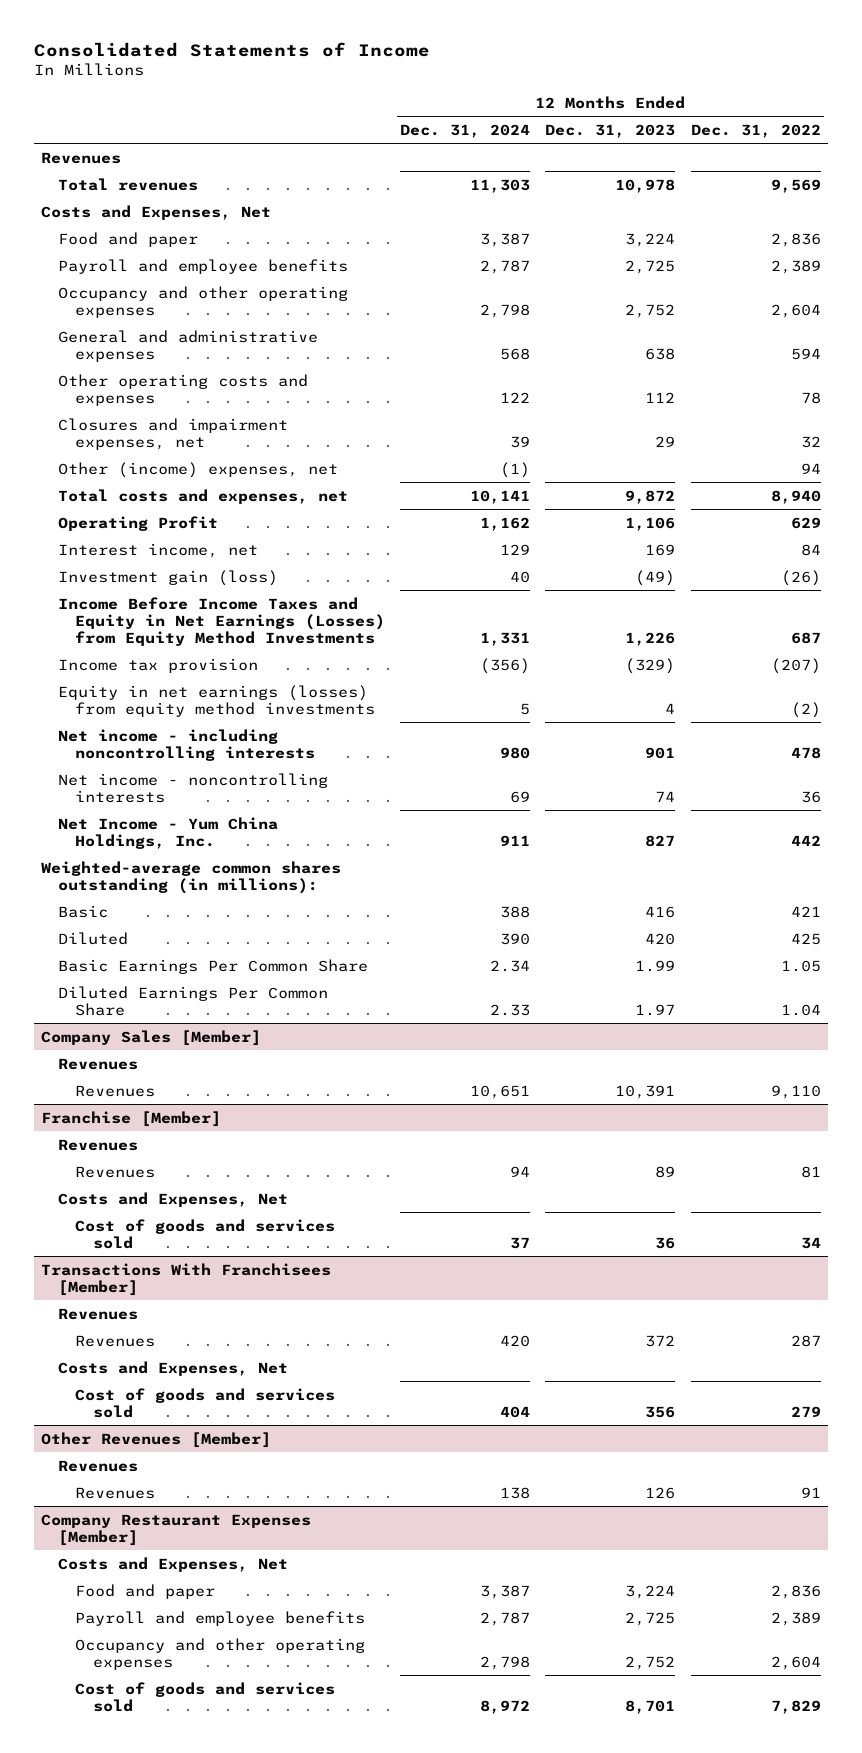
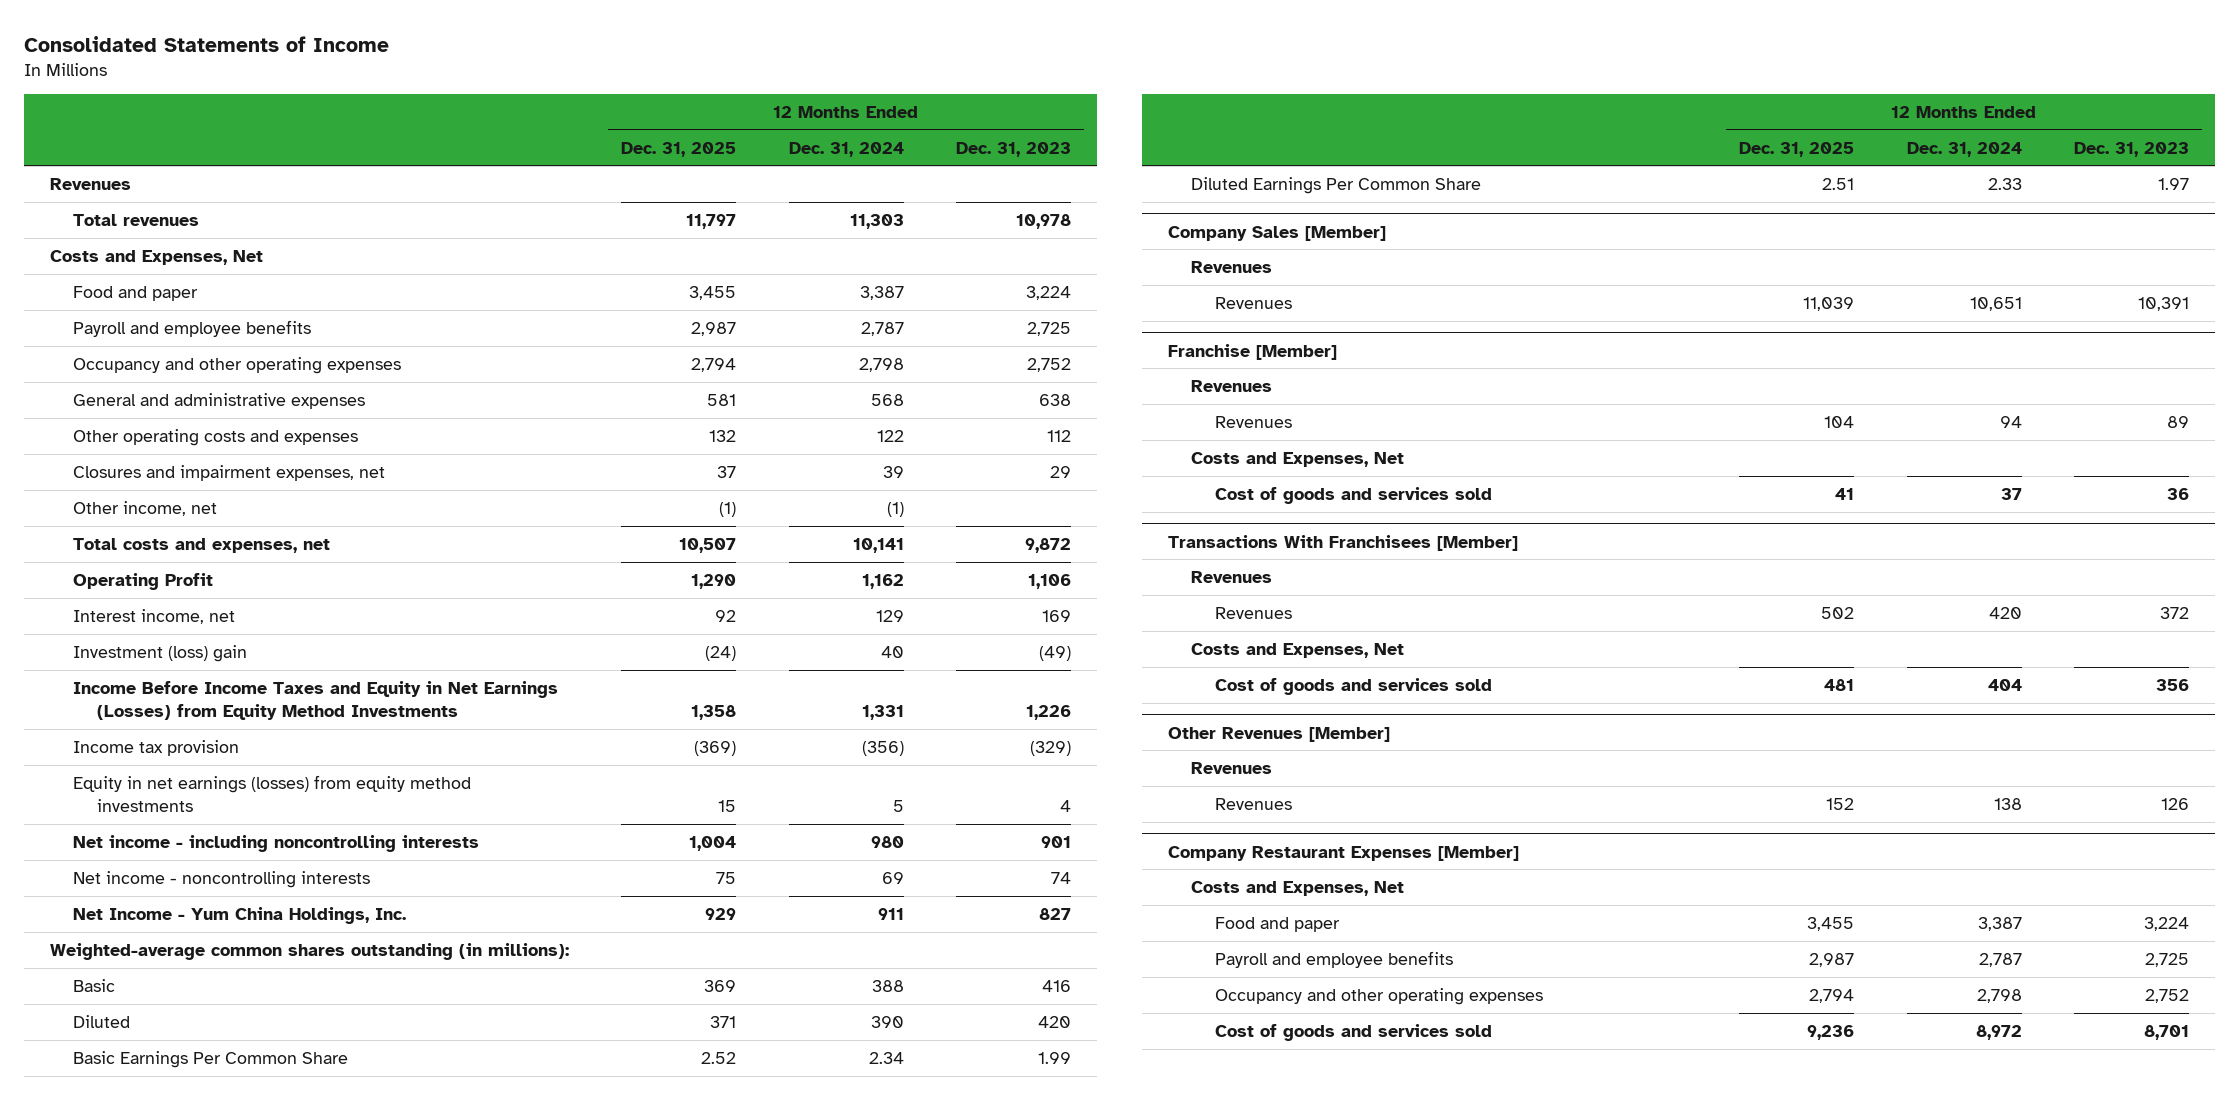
[690,123,821,138] Dec. 31, 2022 -> none
none -> [621,141,737,157] Dec. 31, 2025
[58,461,339,478] Other (income) expenses, net -> [73,500,218,516] Other income, net
[58,569,279,586] Investment gain (loss) -> [73,644,248,662] Investment (loss) gain

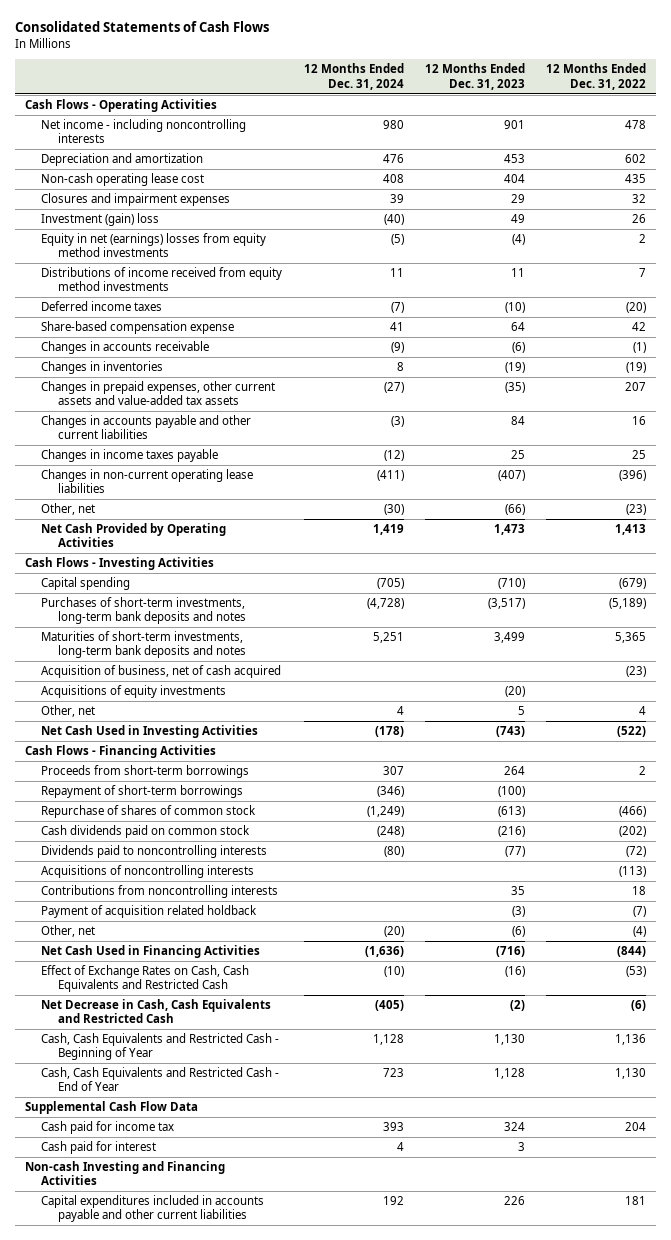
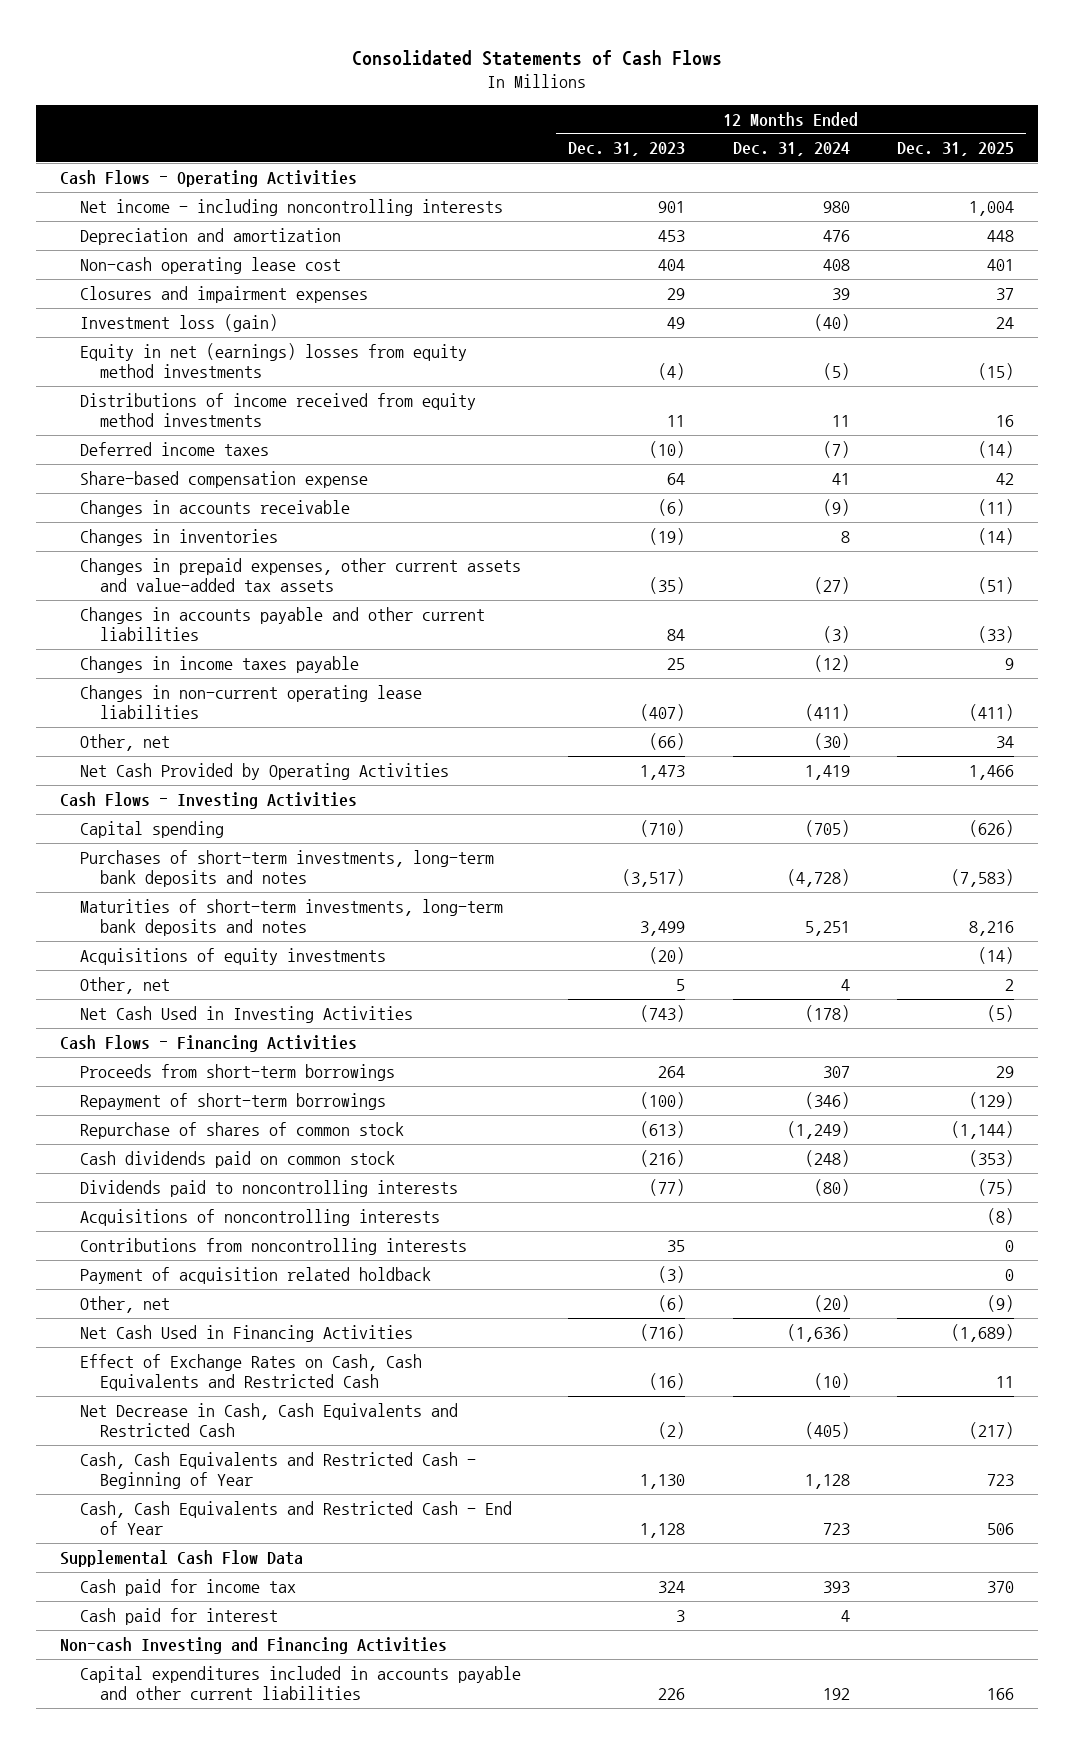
[545,63,646,90] 12 Months Ended Dec. 31, 2022 -> none
none -> [896,142,1014,157] Dec. 31, 2025
[41,212,160,226] Investment (gain) loss -> [79,313,278,332] Investment loss (gain)
[41,664,282,678] Acquisition of business, net of cash acquired -> none

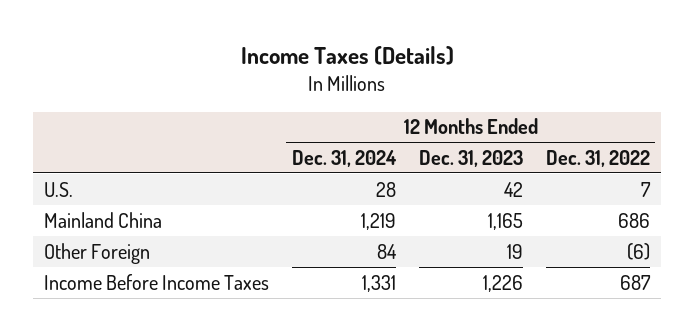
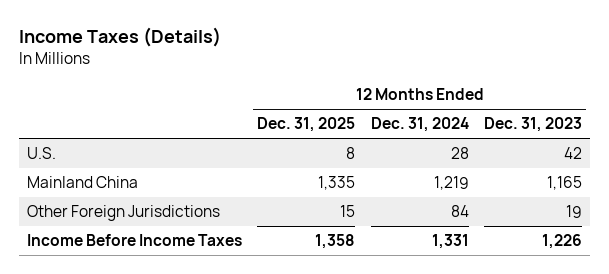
[545,149,650,167] Dec. 31, 2022 -> none
none -> [257,117,356,133] Dec. 31, 2025
[44,242,151,264] Other Foreign -> [26,205,220,222] Other Foreign Jurisdictions

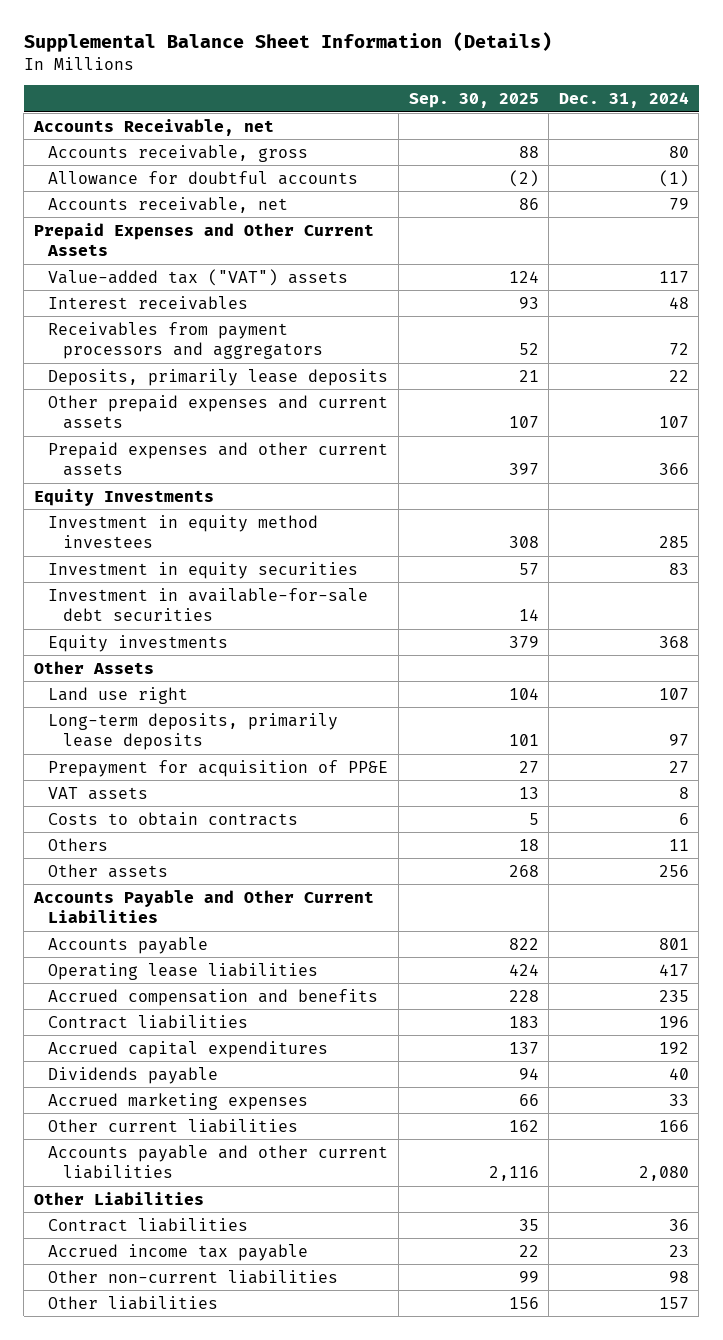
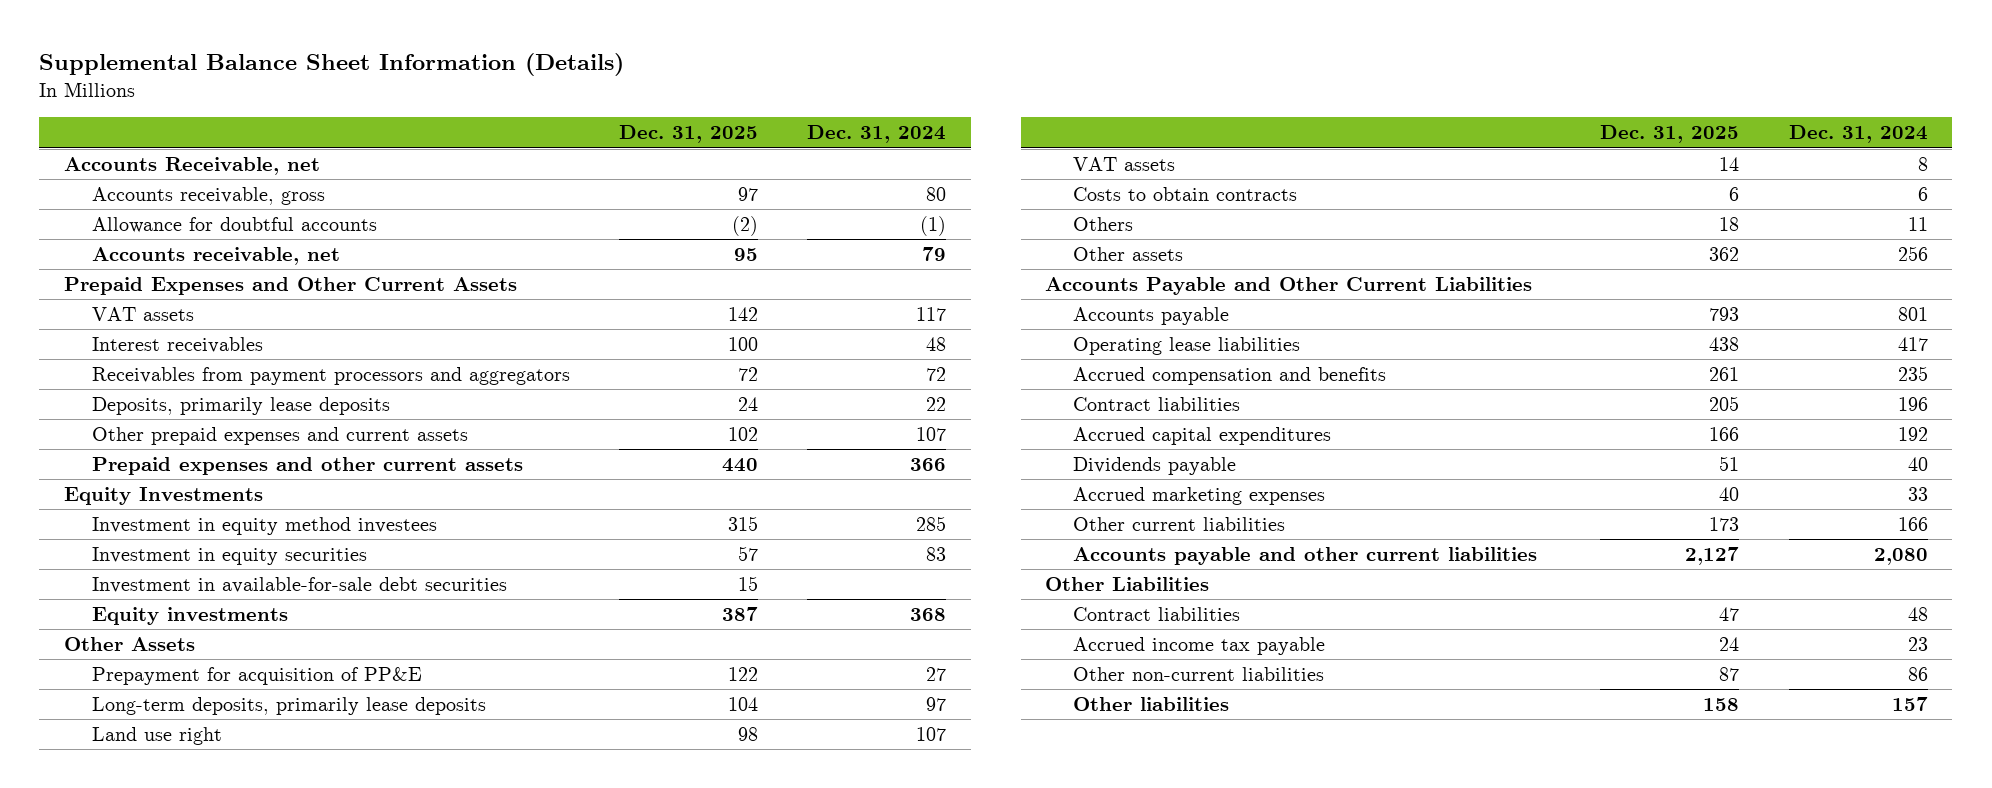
[408,93,539,109] Sep. 30, 2025 -> none
none -> [618,125,758,144] Dec. 31, 2025
[48,268,349,286] Value-added tax ("VAT") assets -> [91,307,194,322] VAT assets
[48,712,339,750] Long-term deposits, primarily lease deposits -> [91,697,486,716] Long-term deposits, primarily lease deposits
[48,686,189,704] Land use right -> [91,727,222,746] Land use right
[668,1218,689,1231] 36 -> [1907,607,1928,622] 48
[668,1270,689,1283] 98 -> [1907,667,1928,682] 86

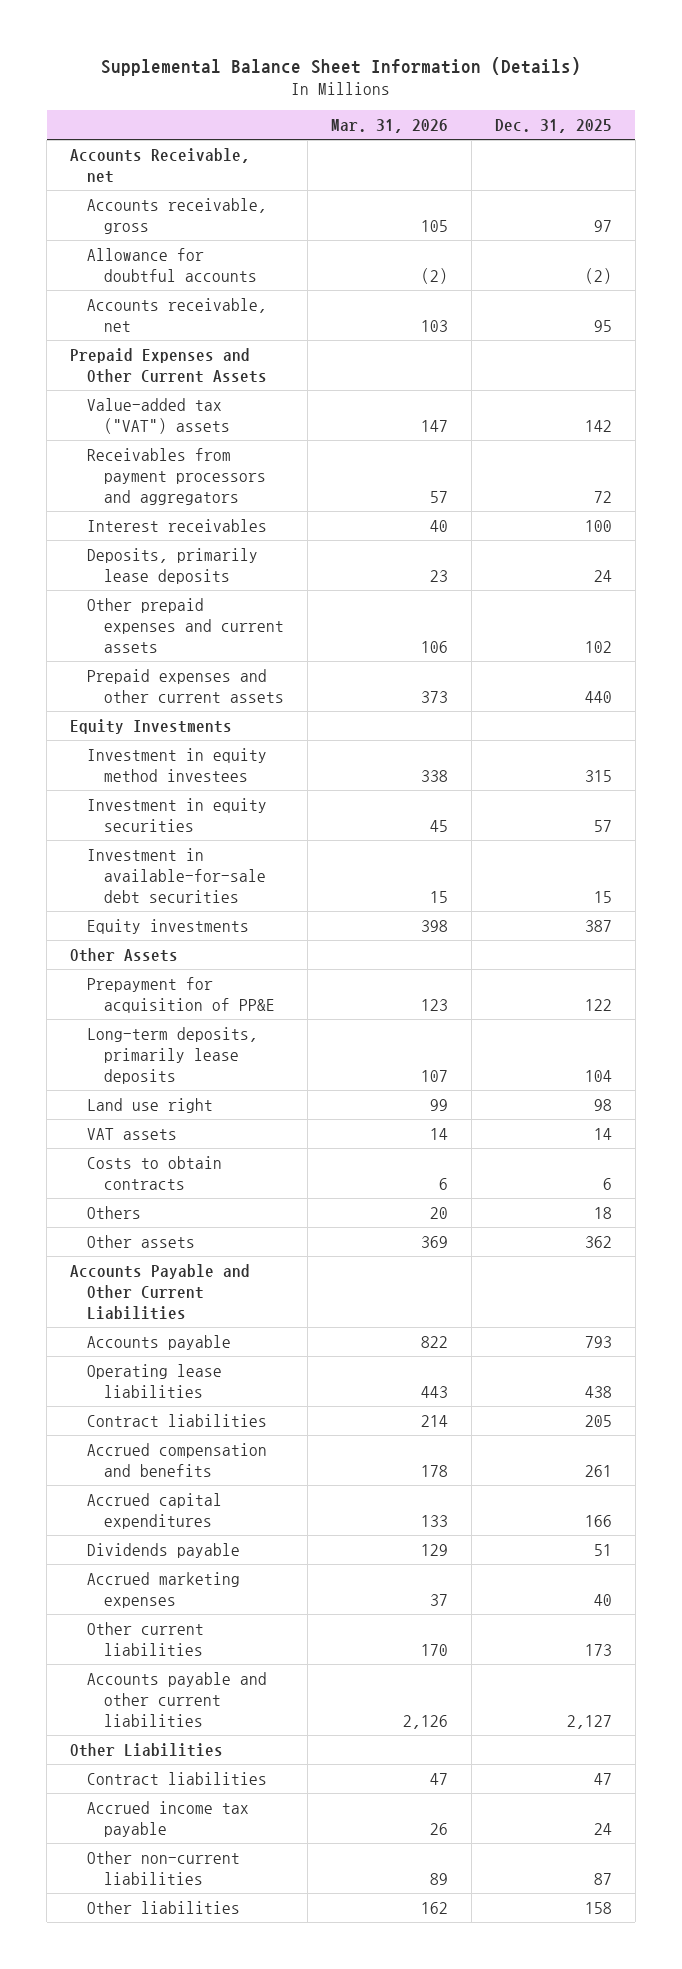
[807,125,947,144] Dec. 31, 2024 -> none
none -> [330,118,448,133] Mar. 31, 2026
[91,307,194,322] VAT assets -> [86,397,230,434] Value-added tax ("VAT") assets
[91,337,263,354] Interest receivables -> [86,518,267,532] Interest receivables
[1073,367,1387,386] Accrued compensation and benefits -> [86,1442,267,1477] Accrued compensation and benefits

